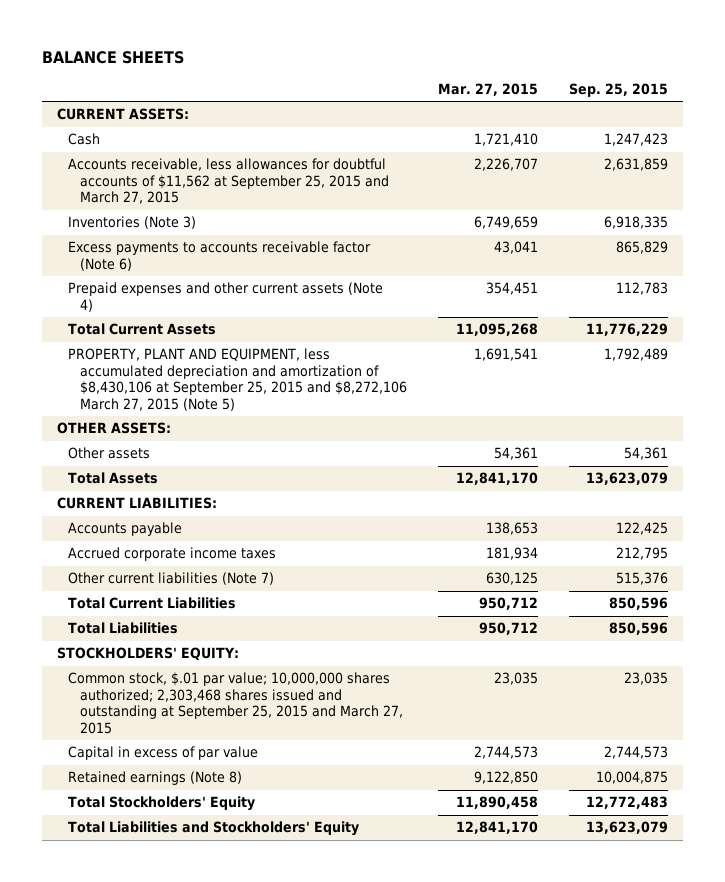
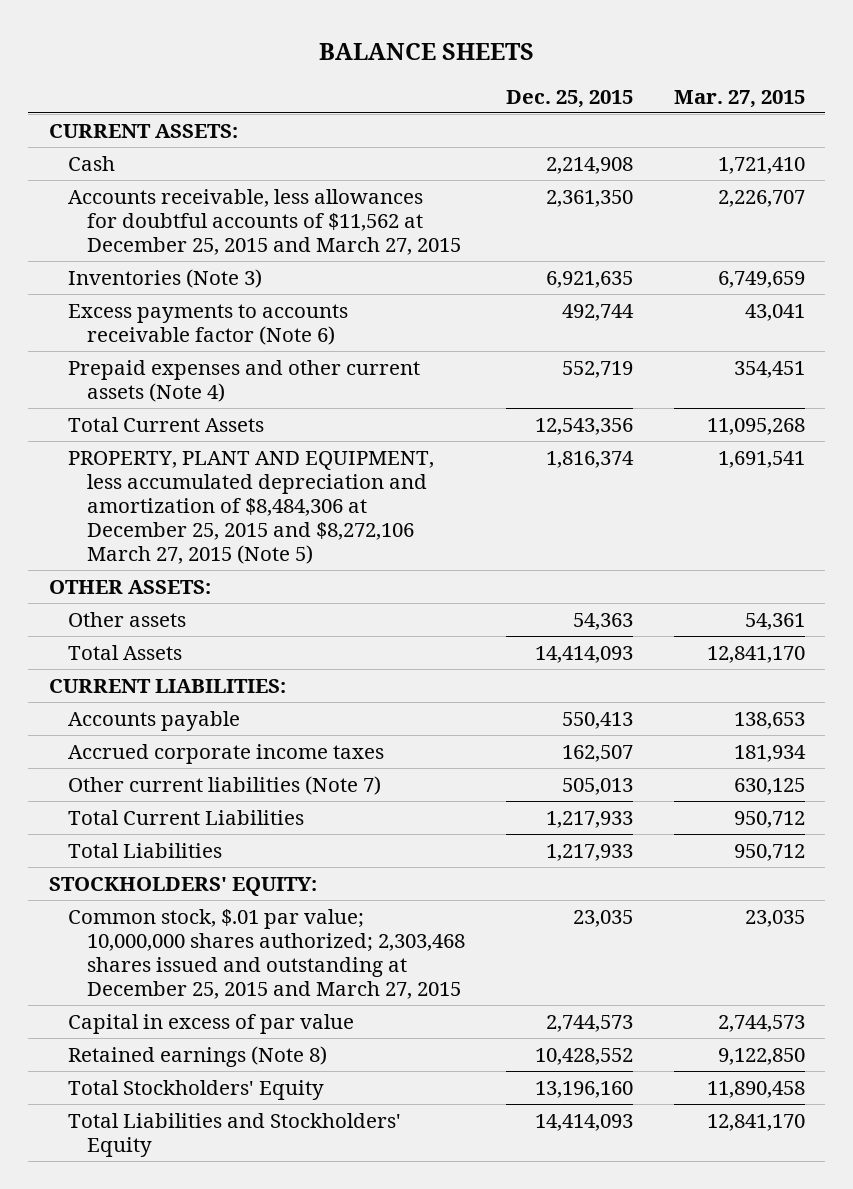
[568,82,668,97] Sep. 25, 2015 -> none
none -> [506,89,634,108] Dec. 25, 2015
[68,158,389,205] Accounts receivable, less allowances for doubtful accounts of $11,562 at September 25, 2015 and March 27, 2015 -> [68,188,462,255] Accounts receivable, less allowances for doubtful accounts of $11,562 at December 25, 2015 and March 27, 2015
[68,348,407,411] PROPERTY, PLANT AND EQUIPMENT, less accumulated depreciation and amortization of $8,430,106 at September 25, 2015 and $8,272,106 March 27, 2015 (Note 5) -> [68,450,435,565] PROPERTY, PLANT AND EQUIPMENT, less accumulated depreciation and amortization of $8,484,306 at December 25, 2015 and $8,272,106 March 27, 2015 (Note 5)
[68,672,403,734] Common stock, $.01 par value; 10,000,000 shares authorized; 2,303,468 shares issued and outstanding at September 25, 2015 and March 27, 2015 -> [68,908,466,1000] Common stock, $.01 par value; 10,000,000 shares authorized; 2,303,468 shares issued and outstanding at December 25, 2015 and March 27, 2015

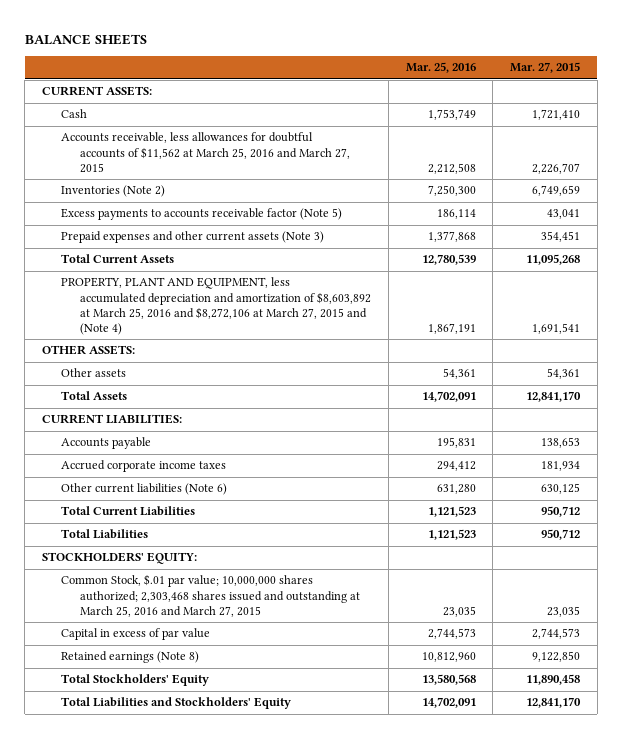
[506,89,634,108] Dec. 25, 2015 -> none
none -> [405,62,476,74] Mar. 25, 2016
[68,188,462,255] Accounts receivable, less allowances for doubtful accounts of $11,562 at December 25, 2015 and March 27, 2015 -> [60,132,351,173] Accounts receivable, less allowances for doubtful accounts of $11,562 at March 25, 2016 and March 27, 2015
[68,268,263,288] Inventories (Note 3) -> [60,185,165,198] Inventories (Note 2)
[68,303,349,345] Excess payments to accounts receivable factor (Note 6) -> [60,208,342,221] Excess payments to accounts receivable factor (Note 5)
[68,359,421,402] Prepaid expenses and other current assets (Note 4) -> [60,231,324,244] Prepaid expenses and other current assets (Note 3)
[68,450,435,565] PROPERTY, PLANT AND EQUIPMENT, less accumulated depreciation and amortization of $8,484,306 at December 25, 2015 and $8,272,106 March 27, 2015 (Note 5) -> [60,277,372,335] PROPERTY, PLANT AND EQUIPMENT, less accumulated depreciation and amortization of $8,603,892 at March 25, 2016 and $8,272,106 at March 27, 2015 and (Note 4)
[68,775,382,795] Other current liabilities (Note 7) -> [60,483,227,496] Other current liabilities (Note 6)
[68,908,466,1000] Common stock, $.01 par value; 10,000,000 shares authorized; 2,303,468 shares issued and outstanding at December 25, 2015 and March 27, 2015 -> [60,574,361,617] Common Stock, $.01 par value; 10,000,000 shares authorized; 2,303,468 shares issued and outstanding at March 25, 2016 and March 27, 2015

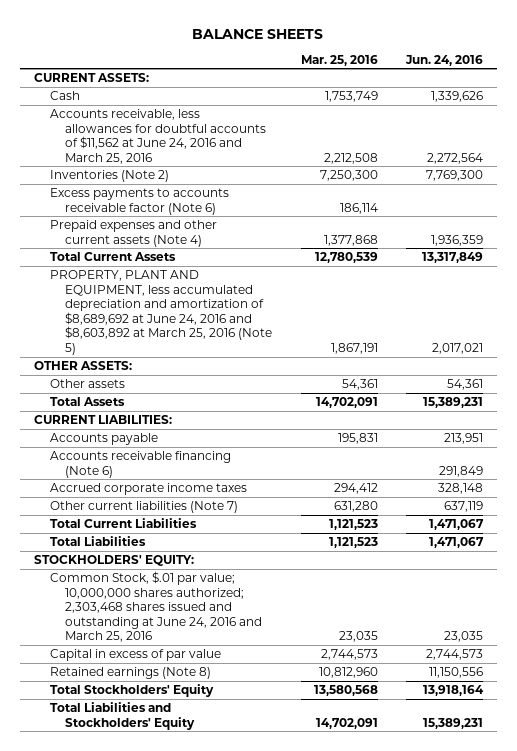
[509,62,580,74] Mar. 27, 2015 -> none
none -> [404,54,483,66] Jun. 24, 2016
[60,132,351,173] Accounts receivable, less allowances for doubtful accounts of $11,562 at March 25, 2016 and March 27, 2015 -> [49,109,267,164] Accounts receivable, less allowances for doubtful accounts of $11,562 at June 24, 2016 and March 25, 2016
[60,208,342,221] Excess payments to accounts receivable factor (Note 5) -> [49,188,229,215] Excess payments to accounts receivable factor (Note 6)
[60,231,324,244] Prepaid expenses and other current assets (Note 3) -> [49,220,217,247] Prepaid expenses and other current assets (Note 4)
[60,277,372,335] PROPERTY, PLANT AND EQUIPMENT, less accumulated depreciation and amortization of $8,603,892 at March 25, 2016 and $8,272,106 at March 27, 2015 and (Note 4) -> [49,270,273,356] PROPERTY, PLANT AND EQUIPMENT, less accumulated depreciation and amortization of $8,689,692 at June 24, 2016 and $8,603,892 at March 25, 2016 (Note 5)
none -> [49,451,231,478] Accounts receivable financing (Note 6)
[60,483,227,496] Other current liabilities (Note 6) -> [49,501,238,514] Other current liabilities (Note 7)
[60,574,361,617] Common Stock, $.01 par value; 10,000,000 shares authorized; 2,303,468 shares issued and outstanding at March 25, 2016 and March 27, 2015 -> [49,571,263,643] Common Stock, $.01 par value; 10,000,000 shares authorized; 2,303,468 shares issued and outstanding at June 24, 2016 and March 25, 2016

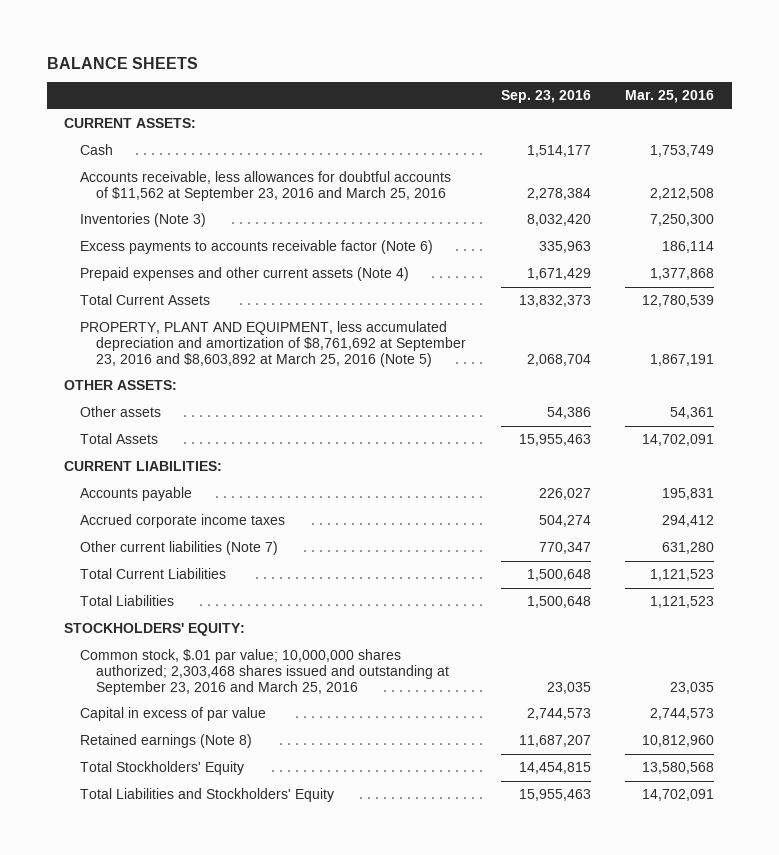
[404,54,483,66] Jun. 24, 2016 -> none
none -> [500,90,591,104] Sep. 23, 2016
[49,109,267,164] Accounts receivable, less allowances for doubtful accounts of $11,562 at June 24, 2016 and March 25, 2016 -> [80,170,452,201] Accounts receivable, less allowances for doubtful accounts of $11,562 at September 23, 2016 and March 25, 2016
[49,170,169,183] Inventories (Note 2) -> [80,212,207,227] Inventories (Note 3)
[49,270,273,356] PROPERTY, PLANT AND EQUIPMENT, less accumulated depreciation and amortization of $8,689,692 at June 24, 2016 and $8,603,892 at March 25, 2016 (Note 5) -> [80,320,467,367] PROPERTY, PLANT AND EQUIPMENT, less accumulated depreciation and amortization of $8,761,692 at September 23, 2016 and $8,603,892 at March 25, 2016 (Note 5)
[49,451,231,478] Accounts receivable financing (Note 6) -> none
[49,571,263,643] Common Stock, $.01 par value; 10,000,000 shares authorized; 2,303,468 shares issued and outstanding at June 24, 2016 and March 25, 2016 -> [80,648,450,695] Common stock, $.01 par value; 10,000,000 shares authorized; 2,303,468 shares issued and outstanding at September 23, 2016 and March 25, 2016

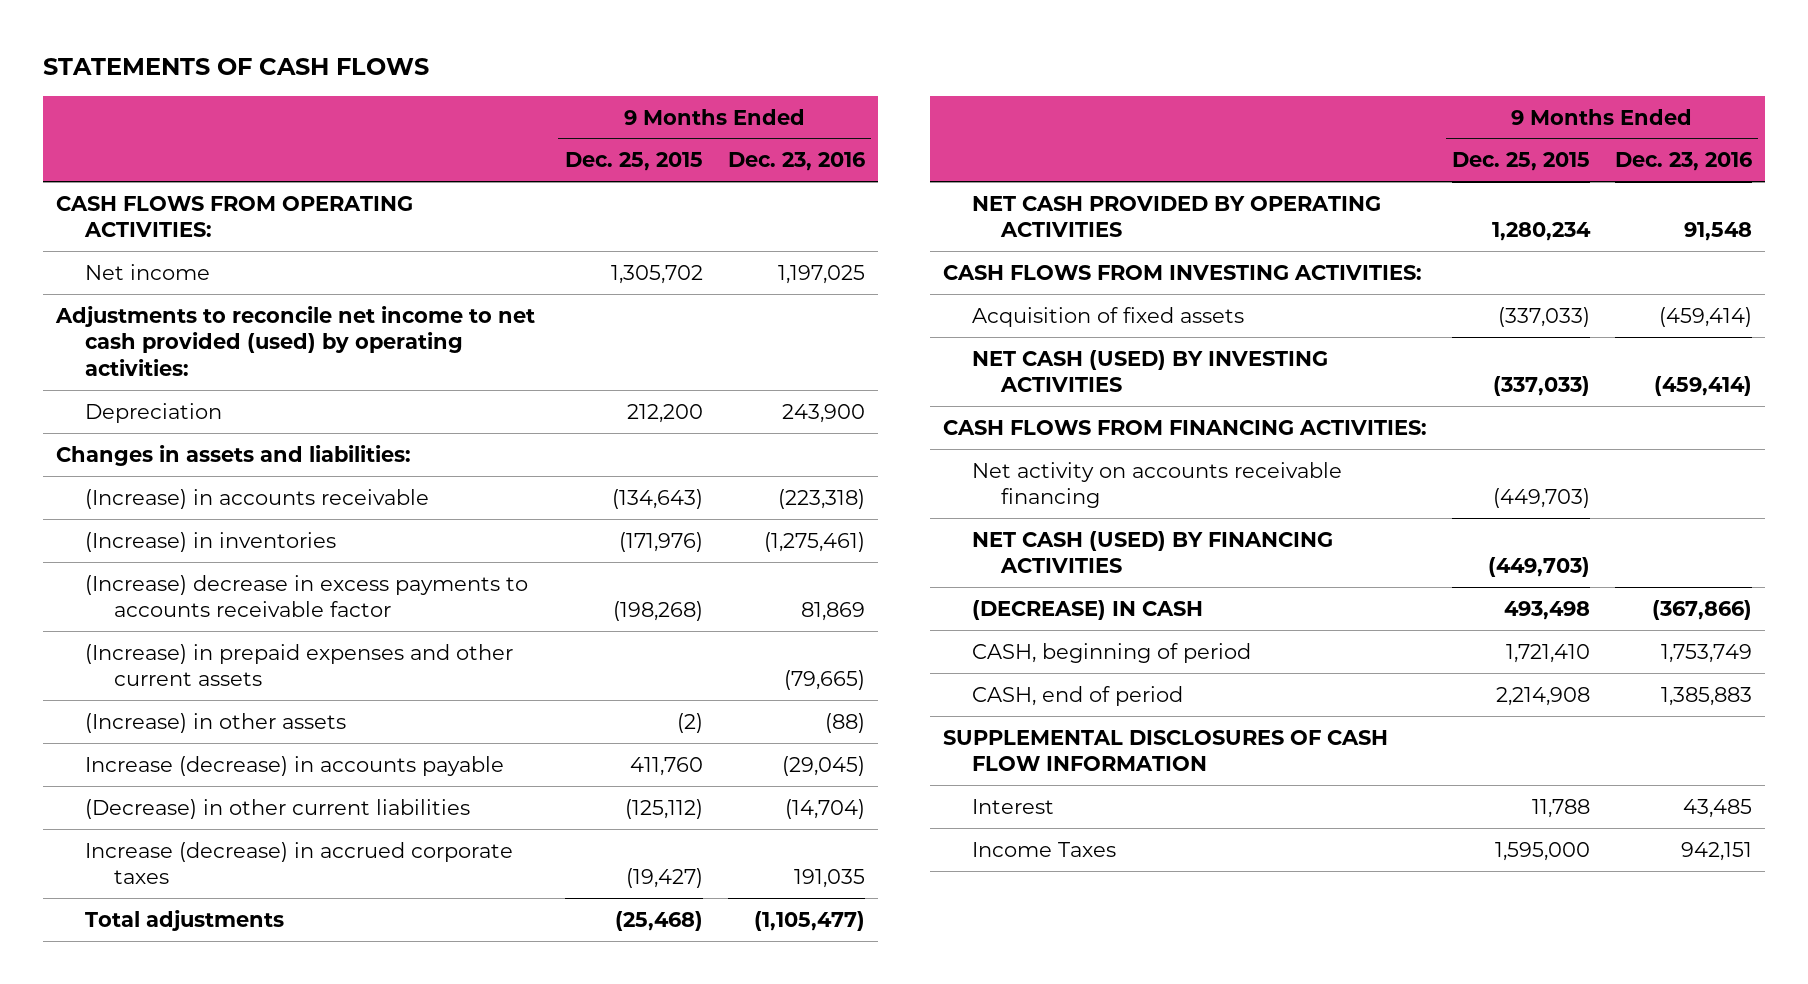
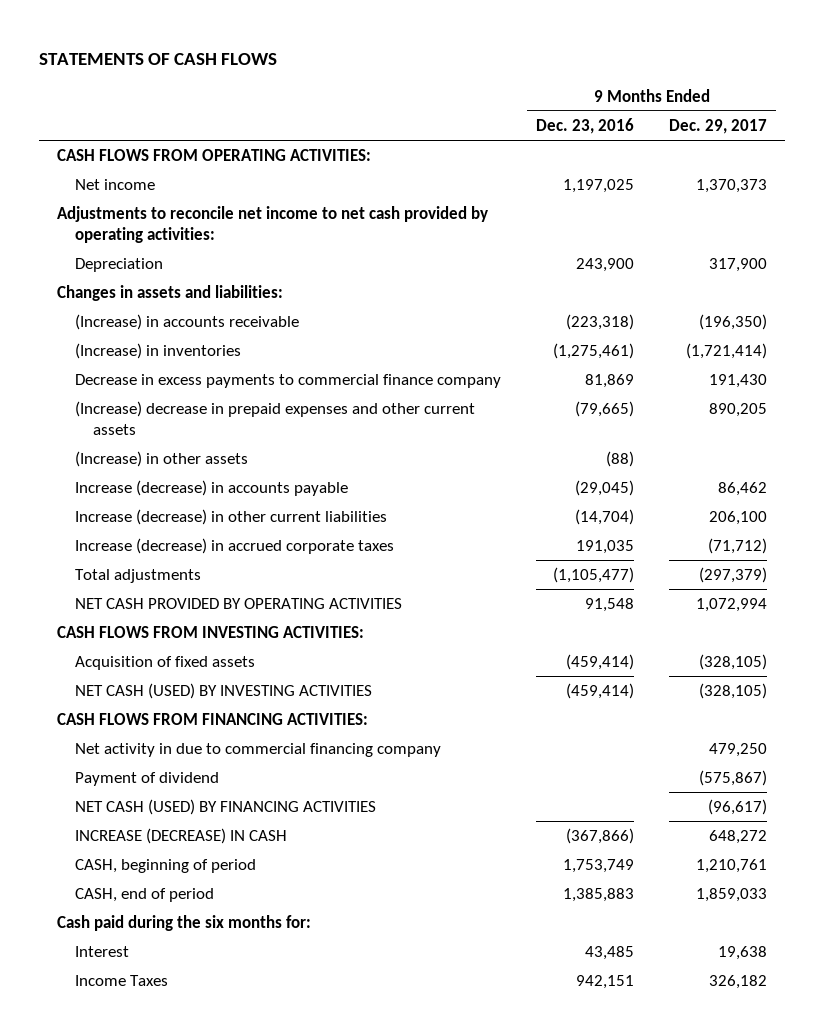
[564,152,703,172] Dec. 25, 2015 -> none
none -> [669,119,768,135] Dec. 29, 2017
[54,305,535,377] Adjustments to reconcile net income to net cash provided (used) by operating activities: -> [57,206,489,243] Adjustments to reconcile net income to net cash provided by operating activities:
[84,574,528,618] (Increase) decrease in excess payments to accounts receivable factor -> [74,374,501,389] Decrease in excess payments to commercial finance company
[84,643,513,687] (Increase) in prepaid expenses and other current assets -> [74,401,475,435] (Increase) decrease in prepaid expenses and other current assets
[84,798,470,819] (Decrease) in other current liabilities -> [74,509,387,526] Increase (decrease) in other current liabilities
[971,461,1342,509] Net activity on accounts receivable financing -> [74,743,441,758] Net activity in due to commercial financing company
none -> [74,772,219,787] Payment of dividend
[971,599,1203,620] (DECREASE) IN CASH -> [74,828,287,845] INCREASE (DECREASE) IN CASH
[942,729,1388,772] SUPPLEMENTAL DISCLOSURES OF CASH FLOW INFORMATION -> none
none -> [57,915,312,932] Cash paid during the six months for:

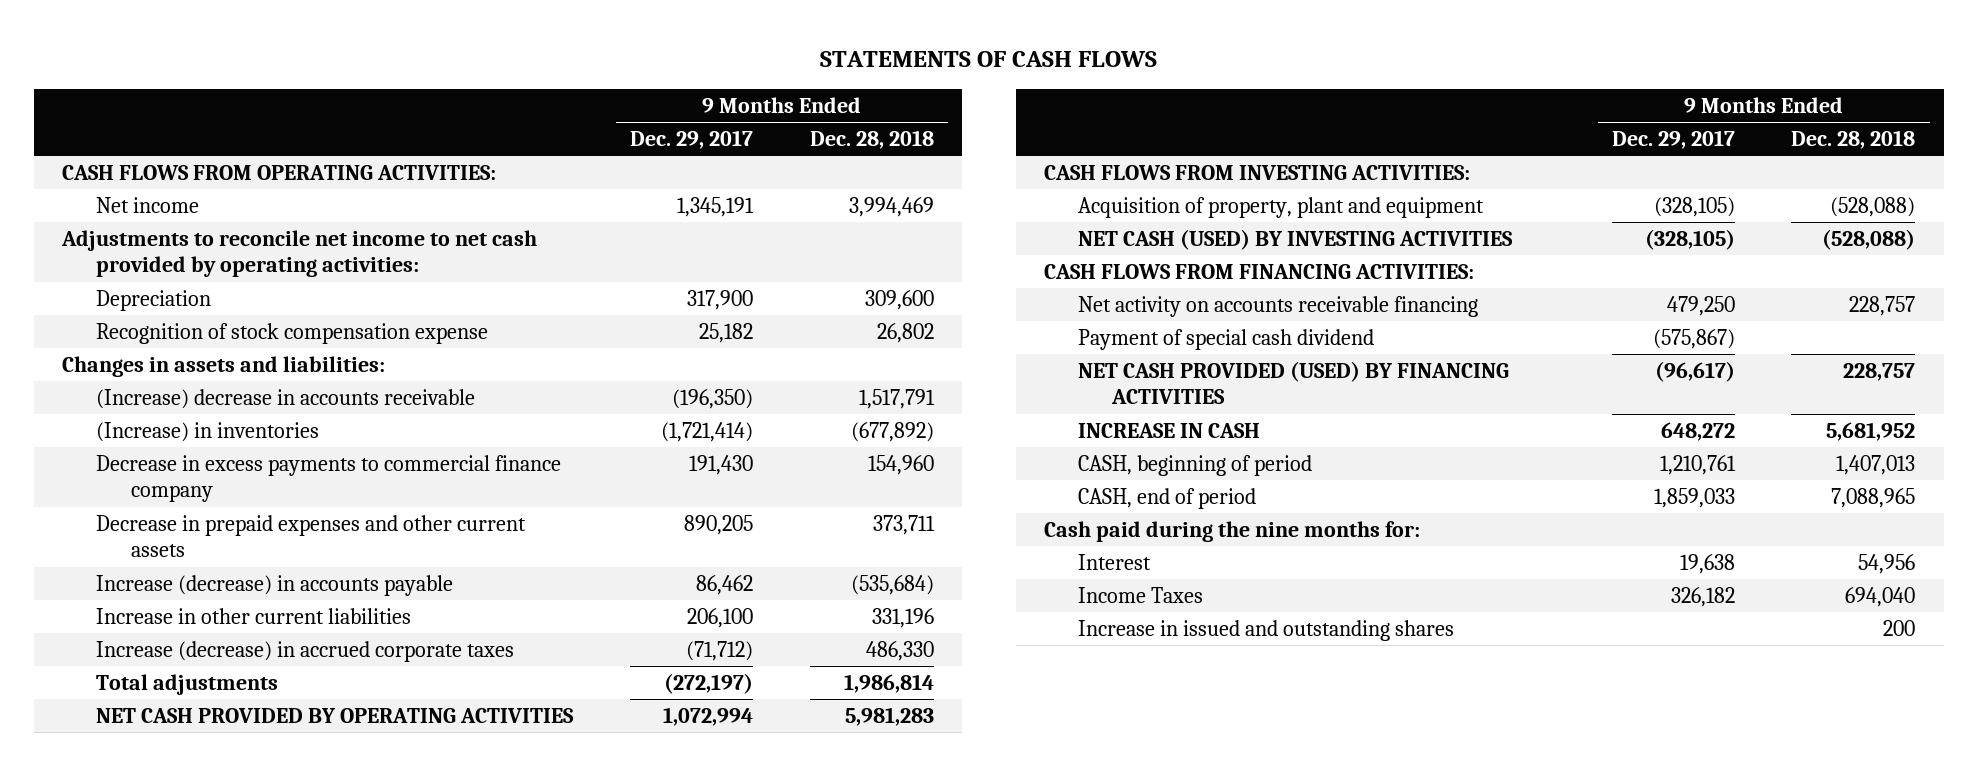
[536,118,635,135] Dec. 23, 2016 -> none
none -> [809,130,934,150] Dec. 28, 2018
[696,179,768,194] 1,370,373 -> [676,197,754,218] 1,345,191
none -> [96,323,489,345] Recognition of stock compensation expense
[74,314,299,331] (Increase) in accounts receivable -> [96,389,476,410] (Increase) decrease in accounts receivable
[74,451,248,468] (Increase) in other assets -> none
[74,401,475,435] (Increase) decrease in prepaid expenses and other current assets -> [96,515,527,558] Decrease in prepaid expenses and other current assets
[74,509,387,526] Increase (decrease) in other current liabilities -> [96,608,412,625] Increase in other current liabilities
[699,567,768,584] (297,379) -> [663,673,753,695] (272,197)
[74,656,255,671] Acquisition of fixed assets -> [1078,197,1485,219] Acquisition of property, plant and equipment
[74,743,441,758] Net activity in due to commercial financing company -> [1078,296,1479,318] Net activity on accounts receivable financing
[74,772,219,787] Payment of dividend -> [1078,329,1375,351] Payment of special cash dividend
[74,799,376,816] NET CASH (USED) BY FINANCING ACTIVITIES -> [1078,361,1510,405] NET CASH PROVIDED (USED) BY FINANCING ACTIVITIES
[74,828,287,845] INCREASE (DECREASE) IN CASH -> [1078,423,1261,439] INCREASE IN CASH
[57,915,312,932] Cash paid during the six months for: -> [1043,521,1420,543] Cash paid during the nine months for:
none -> [1078,620,1455,642] Increase in issued and outstanding shares

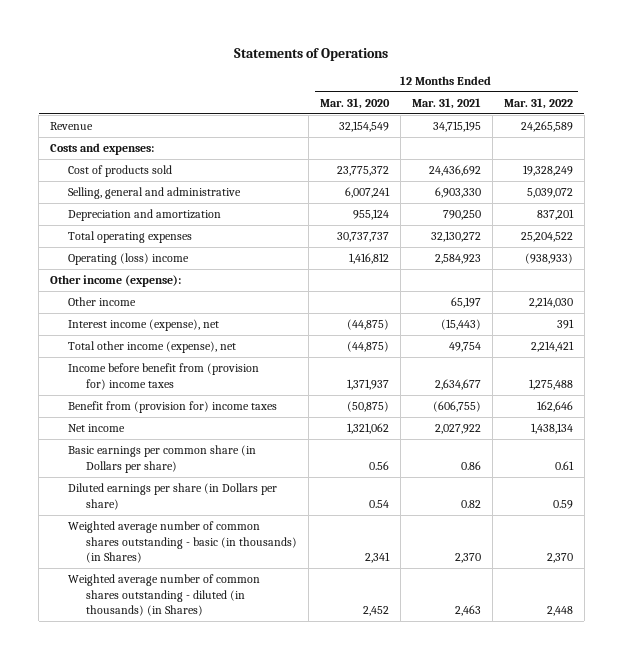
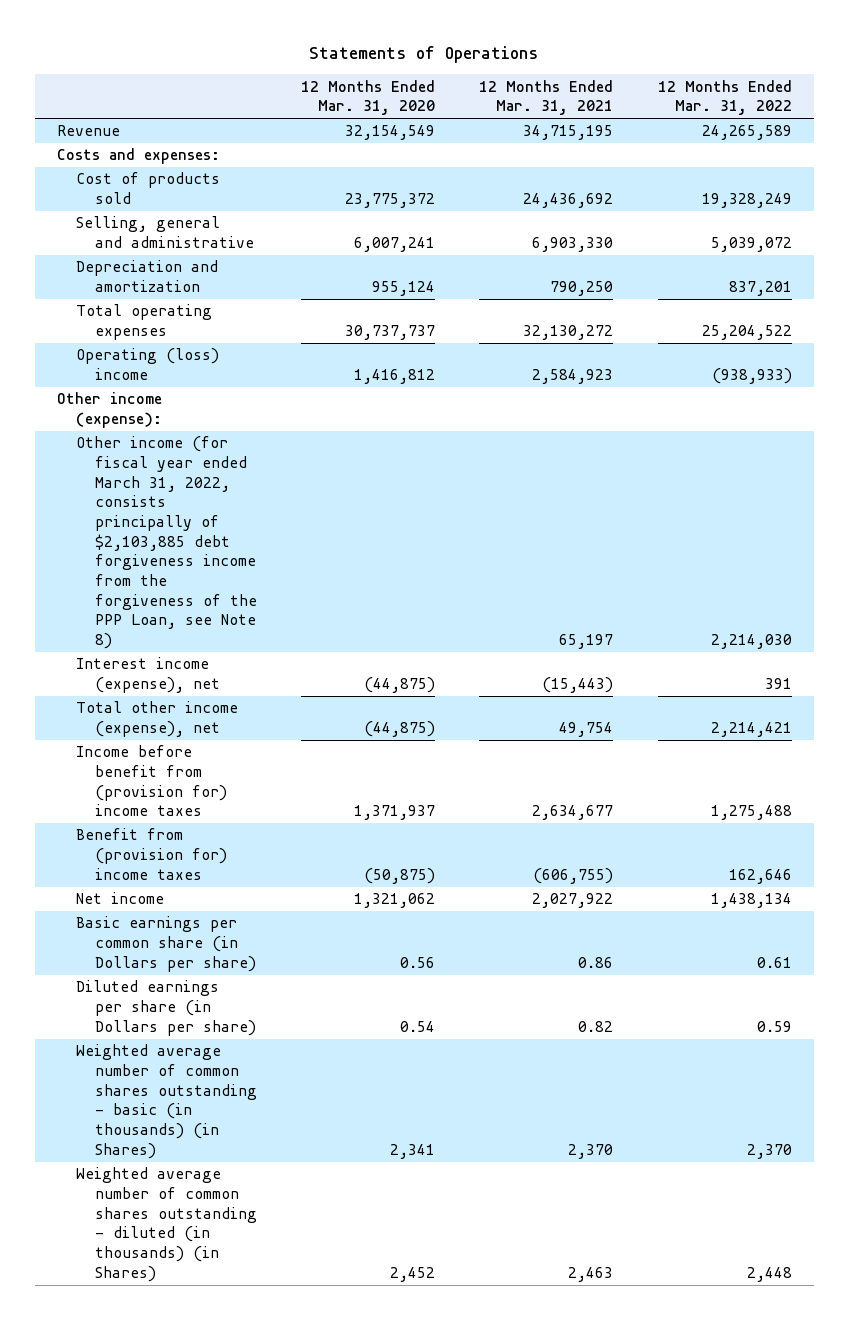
[68,297,137,307] Other income -> [76,436,258,649] Other income (for fiscal year ended March 31, 2022, consists principally of $2,103,885 debt forgiveness income from the forgiveness of the PPP Loan, see Note 8)

